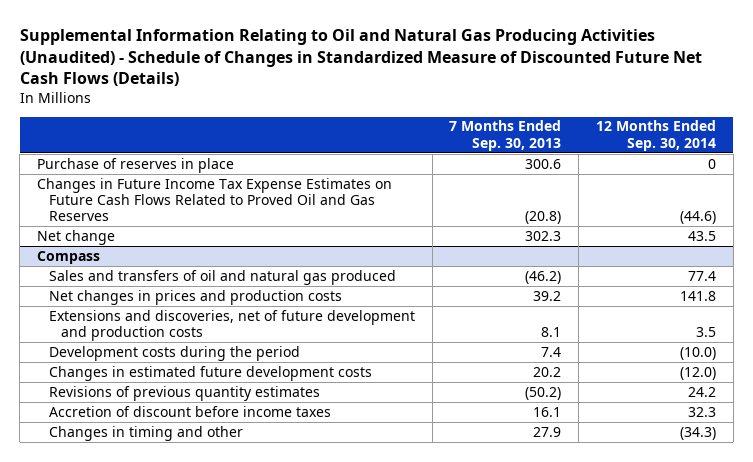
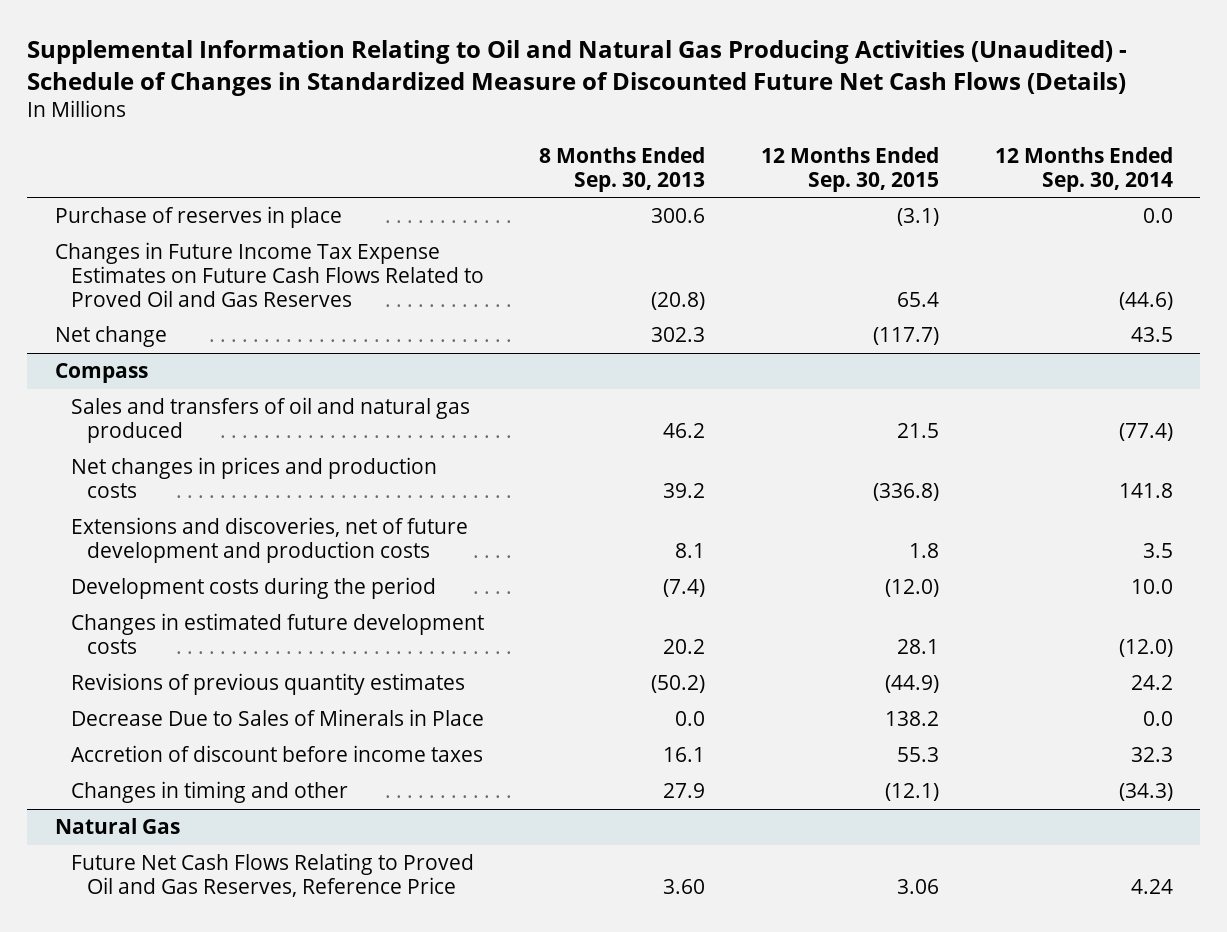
[449,120,562,151] 7 Months Ended Sep. 30, 2013 -> none
none -> [539,146,706,192] 8 Months Ended Sep. 30, 2013
none -> [761,146,940,192] 12 Months Ended Sep. 30, 2015
[707,158,716,169] 0 -> [1142,208,1173,224] 0.0
[687,270,716,281] 77.4 -> [1118,422,1173,441] (77.4)
[679,346,716,360] (10.0) -> [1130,579,1173,595] 10.0
none -> [70,709,484,727] Decrease Due to Sales of Minerals in Place
none -> [54,818,180,835] Natural Gas
none -> [70,853,474,897] Future Net Cash Flows Relating to Proved Oil and Gas Reserves, Reference Price

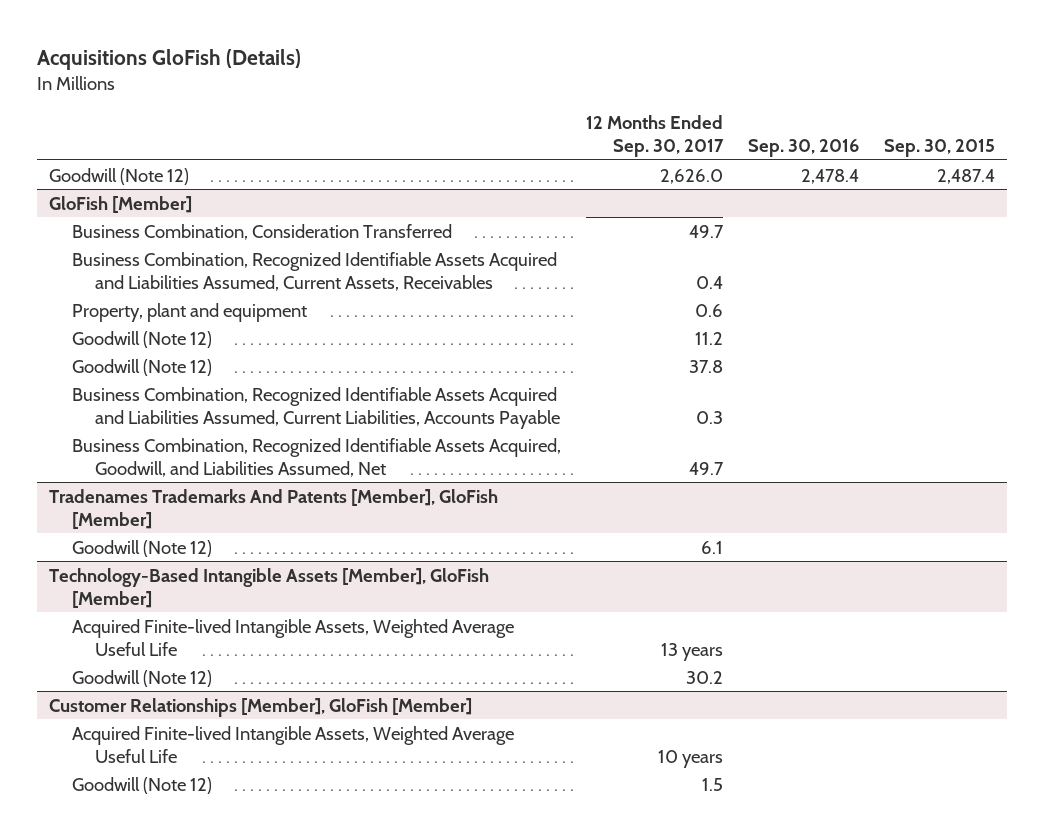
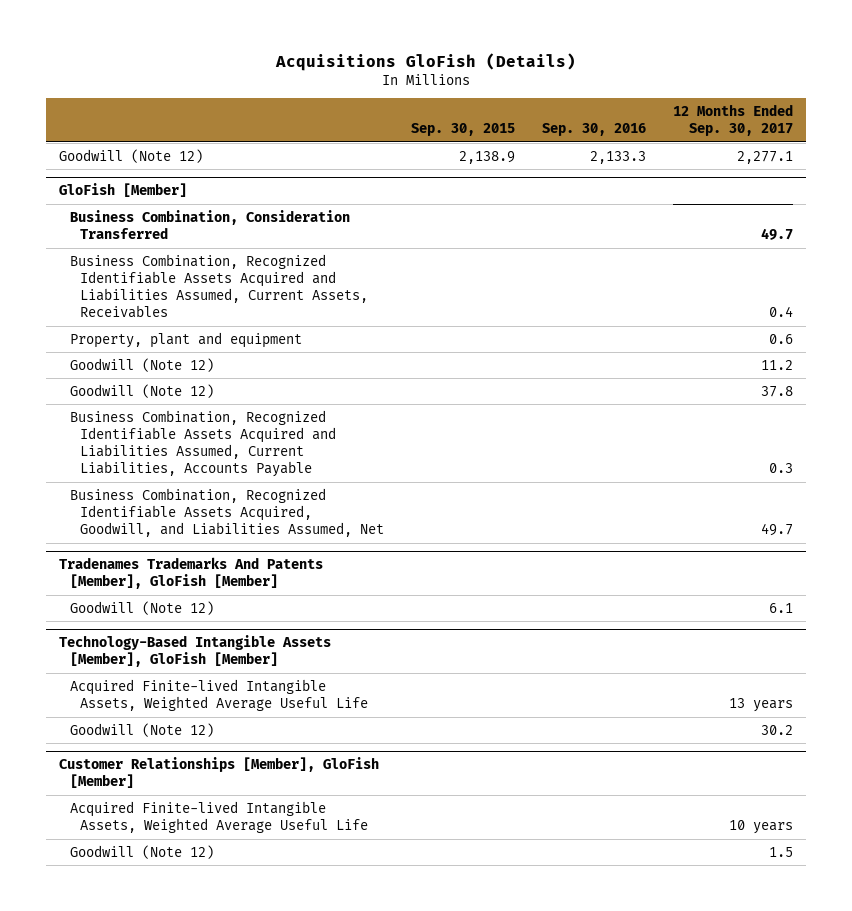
[660,168,724,184] 2,626.0 -> [736,150,793,164] 2,277.1
[801,168,860,184] 2,478.4 -> [589,150,646,164] 2,133.3
[937,168,996,184] 2,487.4 -> [458,150,515,164] 2,138.9

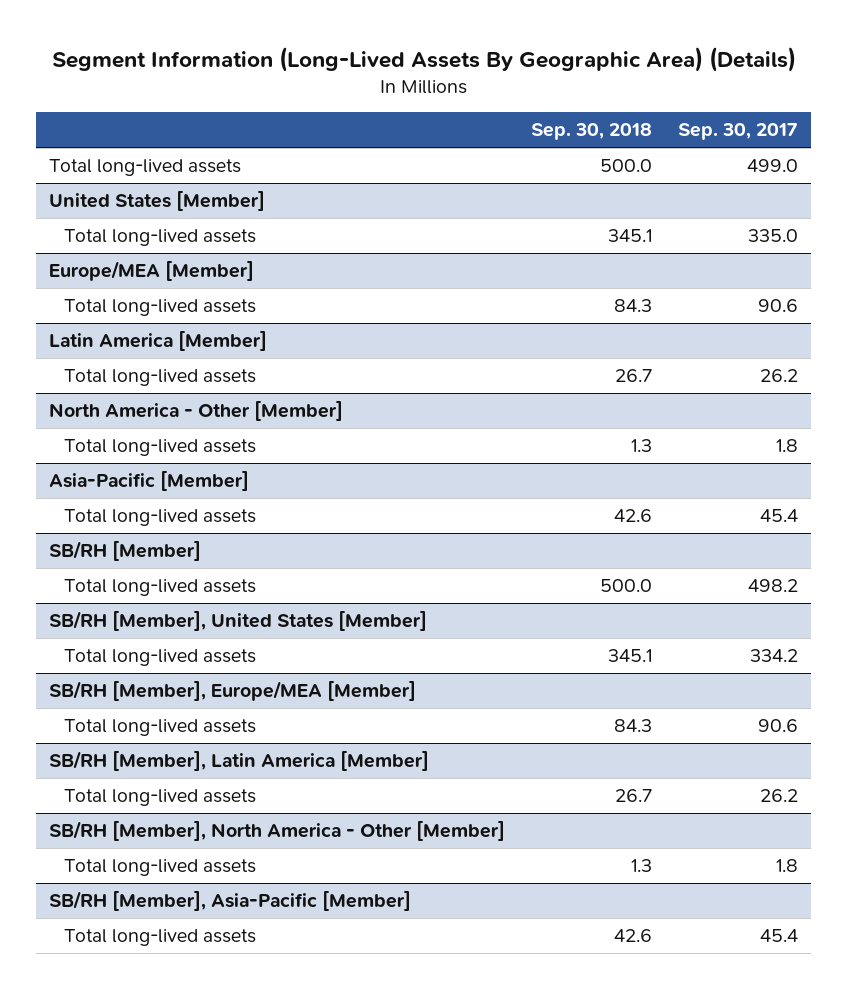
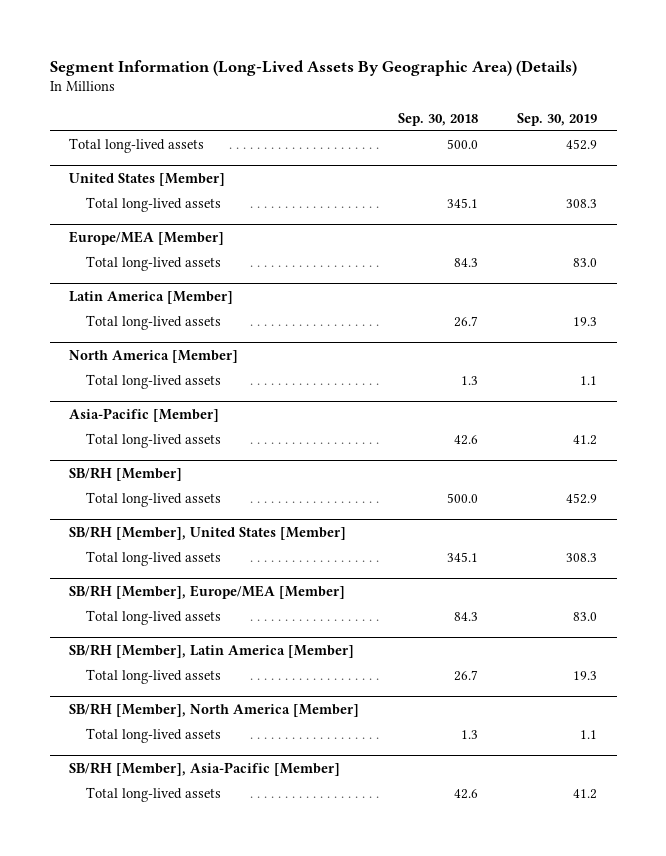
[677,123,798,141] Sep. 30, 2017 -> none
none -> [517,112,598,126] Sep. 30, 2019
[49,400,344,422] North America - Other [Member] -> [69,349,239,363] North America [Member]
[49,820,506,842] SB/RH [Member], North America - Other [Member] -> [69,702,360,717] SB/RH [Member], North America [Member]

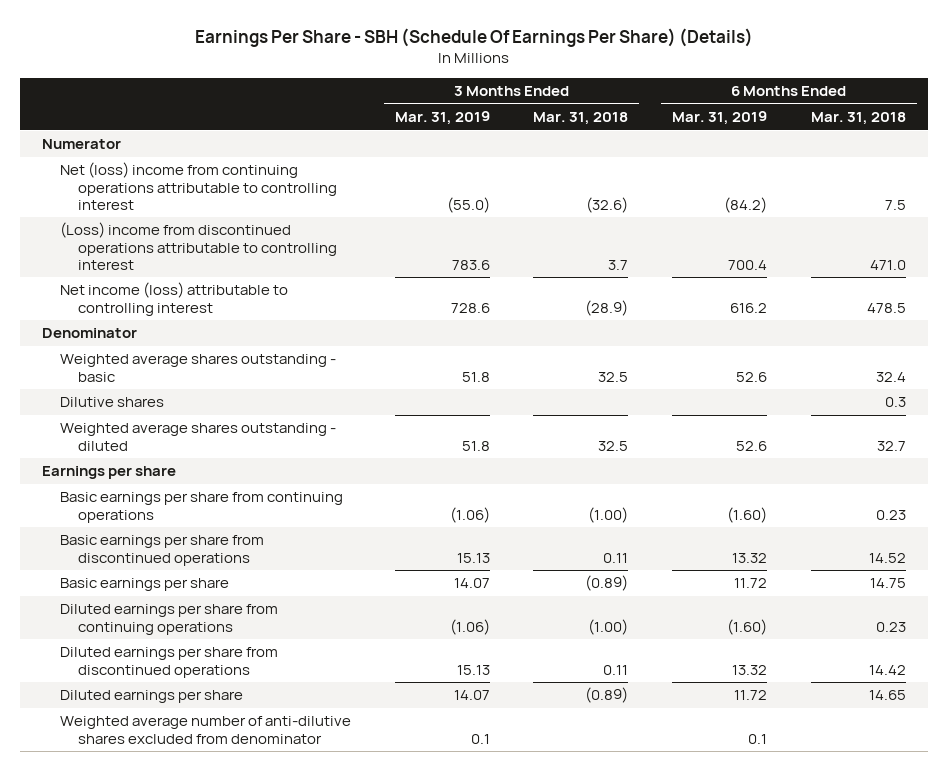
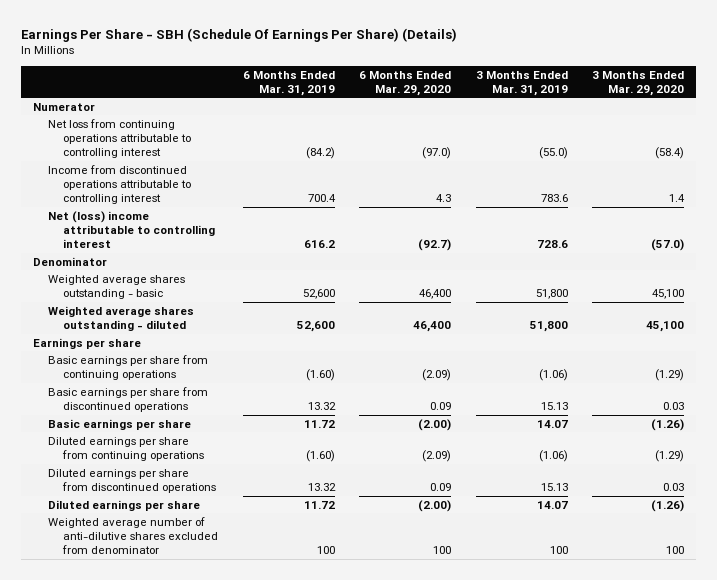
[533,112,629,126] Mar. 31, 2018 -> none
[810,112,906,126] Mar. 31, 2018 -> none
none -> [359,70,452,96] 6 Months Ended Mar. 29, 2020
none -> [592,70,685,96] 3 Months Ended Mar. 29, 2020
[60,162,337,210] Net (loss) income from continuing operations attributable to controlling interest -> [48,118,192,159] Net loss from continuing operations attributable to controlling interest
[60,222,337,270] (Loss) income from discontinued operations attributable to controlling interest -> [48,164,192,205] Income from discontinued operations attributable to controlling interest
[60,282,289,316] Net income (loss) attributable to controlling interest -> [48,210,216,249] Net (loss) income attributable to controlling interest
[60,397,165,408] Dilutive shares -> none
[461,371,490,382] 51.8 -> [535,289,568,300] 51,800
[736,371,768,382] 52.6 -> [302,289,335,300] 52,600
[461,440,490,451] 51.8 -> [529,321,568,333] 51,800
[736,440,768,451] 52.6 -> [296,321,335,333] 52,600
[470,733,490,744] 0.1 -> [549,546,568,555] 100
[748,733,768,744] 0.1 -> [316,546,335,555] 100

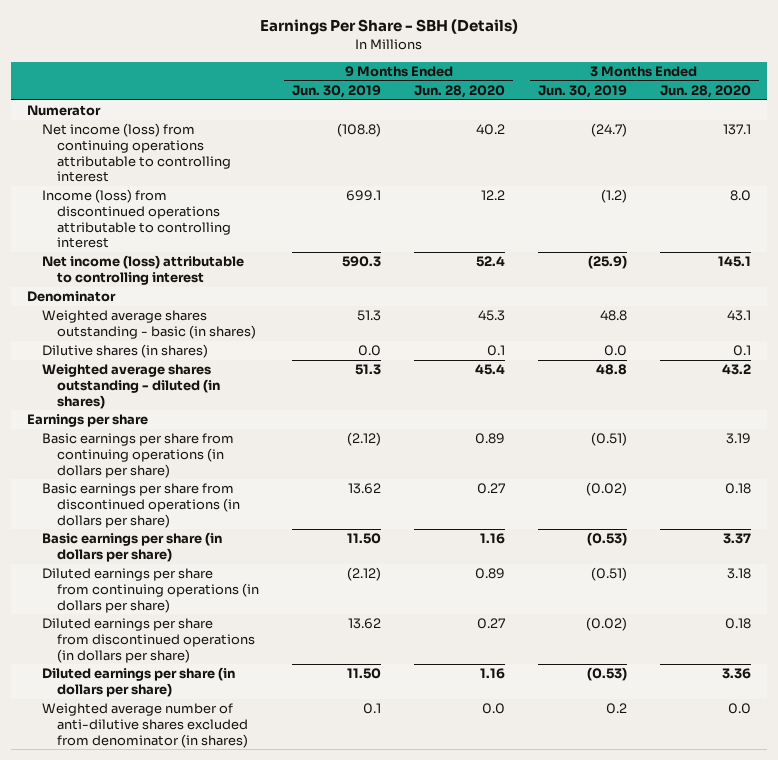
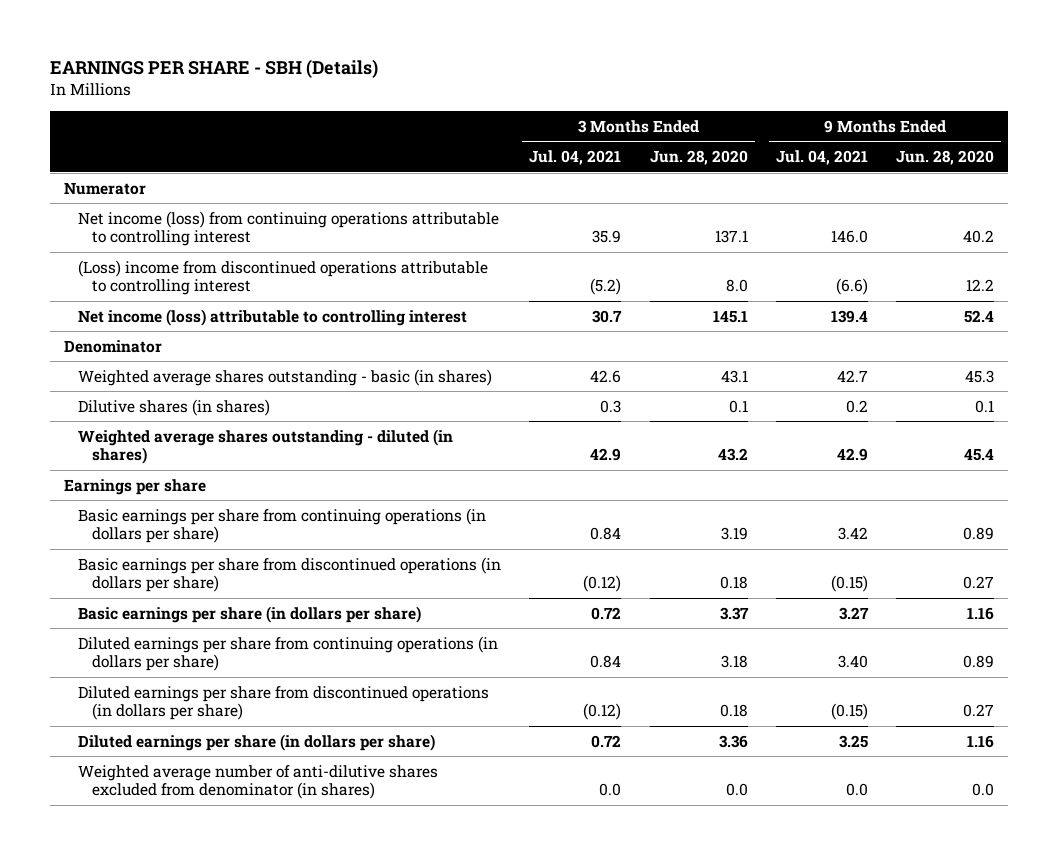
[259,18,518,35] Earnings Per Share - SBH (Details) -> [50,59,379,79] EARNINGS PER SHARE - SBH (Details)
[292,85,382,99] Jun. 30, 2019 -> none
[538,85,628,99] Jun. 30, 2019 -> none
none -> [529,150,622,166] Jul. 04, 2021
none -> [775,150,868,166] Jul. 04, 2021
[42,189,232,249] Income (loss) from discontinued operations attributable to controlling interest -> [78,259,489,296] (Loss) income from discontinued operations attributable to controlling interest

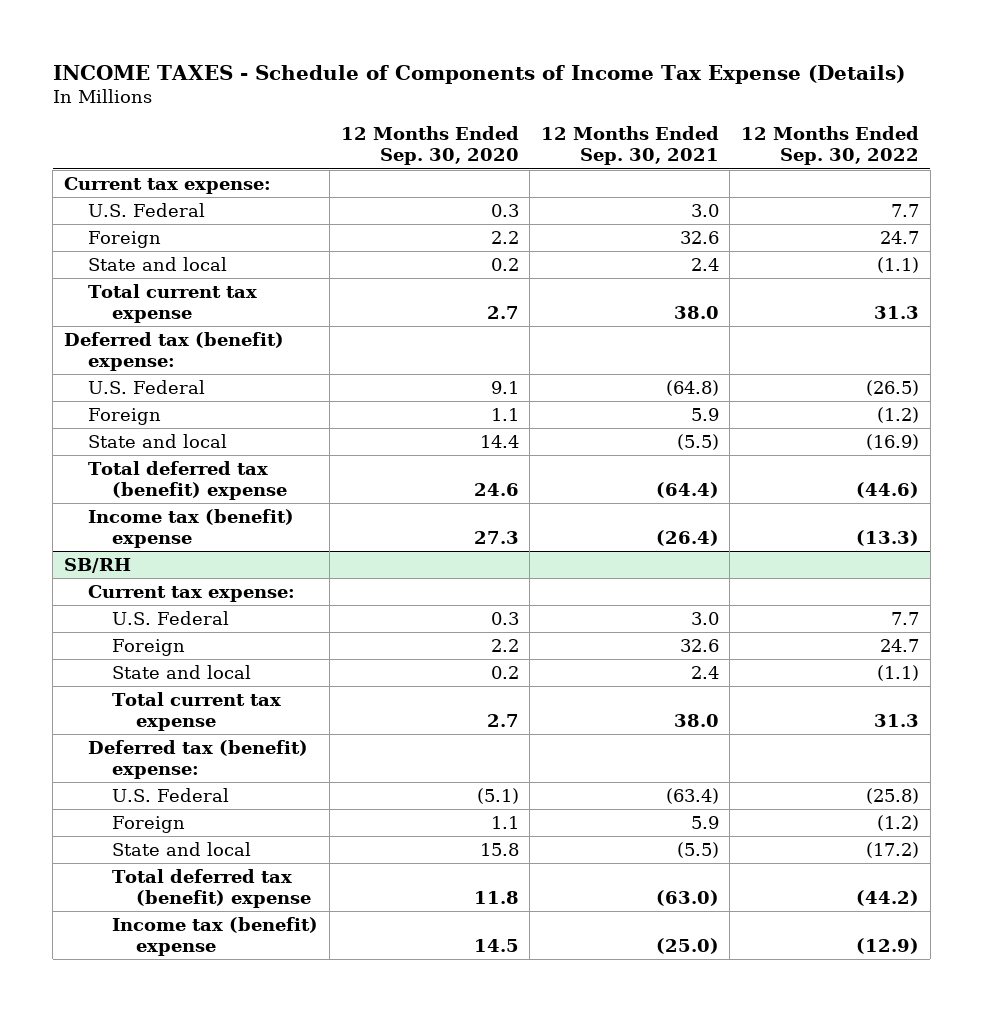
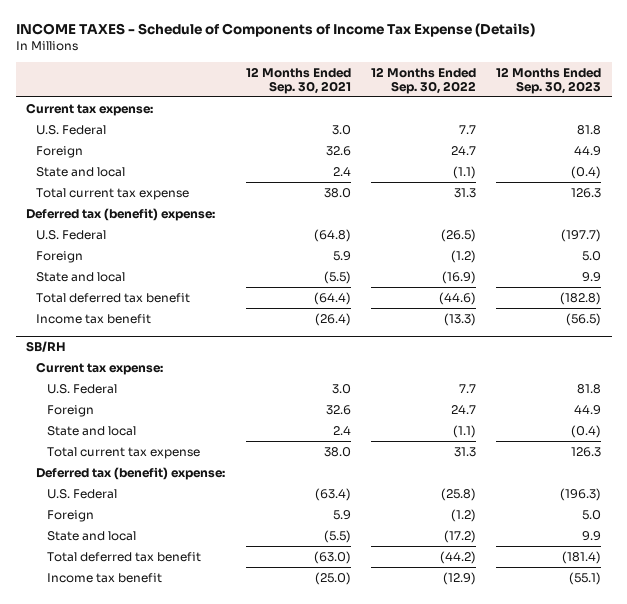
[340,126,519,166] 12 Months Ended Sep. 30, 2020 -> none
none -> [496,66,602,94] 12 Months Ended Sep. 30, 2023
[88,460,288,500] Total deferred tax (benefit) expense -> [36,292,191,303] Total deferred tax benefit
[88,508,295,548] Income tax (benefit) expense -> [36,313,152,324] Income tax benefit
[112,868,312,908] Total deferred tax (benefit) expense -> [46,551,201,562] Total deferred tax benefit
[112,916,319,956] Income tax (benefit) expense -> [46,572,162,583] Income tax benefit

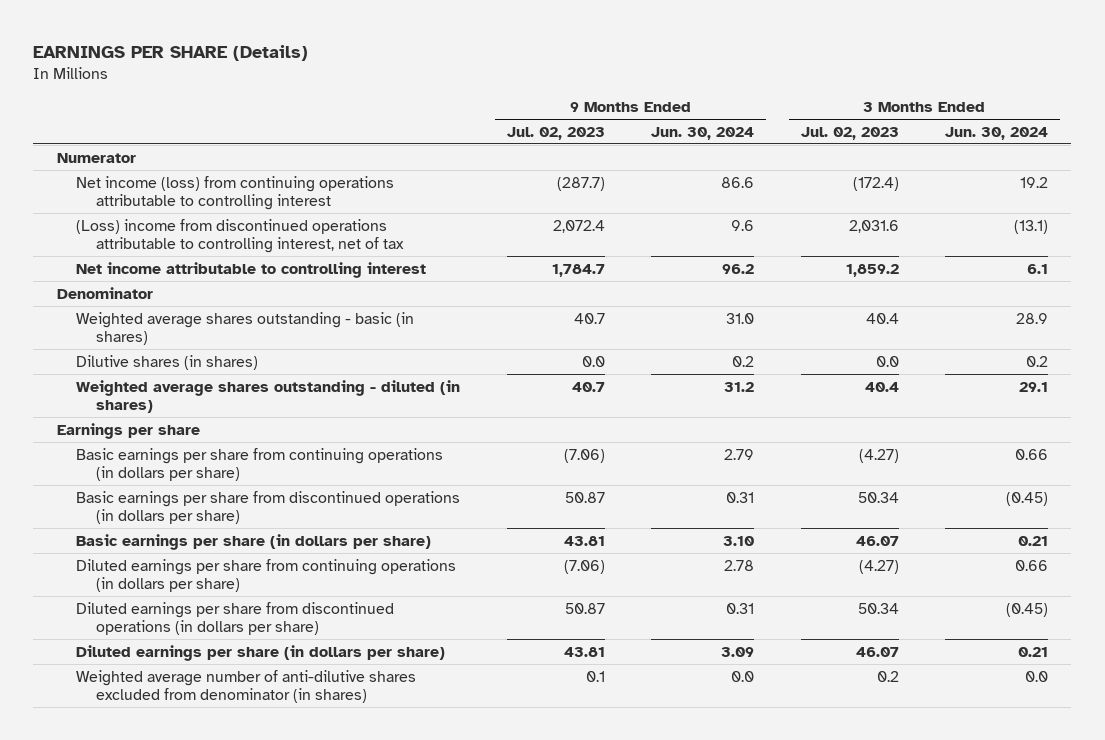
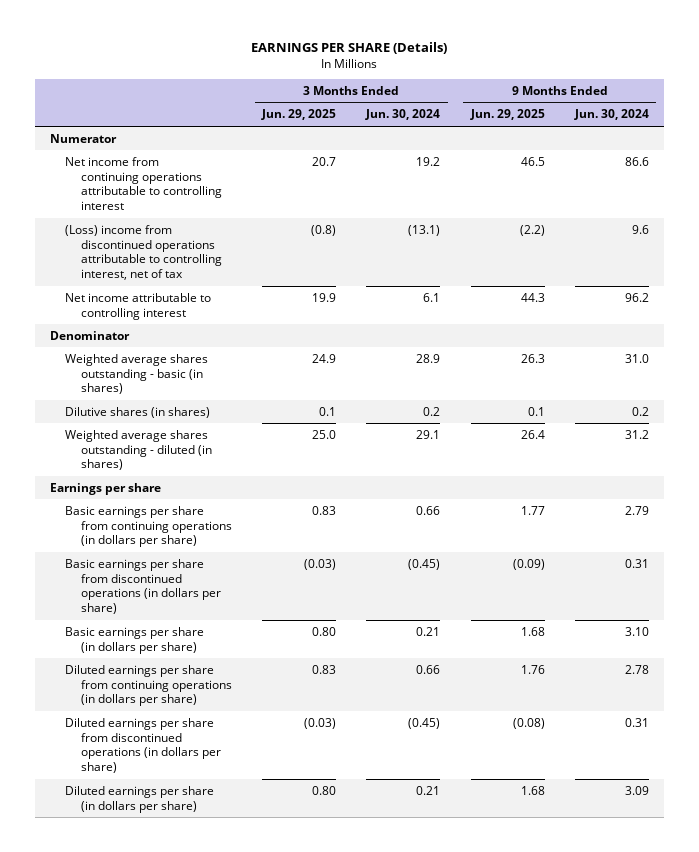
[506,126,605,140] Jul. 02, 2023 -> none
[800,126,899,140] Jul. 02, 2023 -> none
none -> [261,109,337,121] Jun. 29, 2025
none -> [469,109,545,121] Jun. 29, 2025
[76,175,395,211] Net income (loss) from continuing operations attributable to controlling interest -> [65,156,223,211] Net income from continuing operations attributable to controlling interest
[76,669,417,704] Weighted average number of anti-dilutive shares excluded from denominator (in shares) -> none

